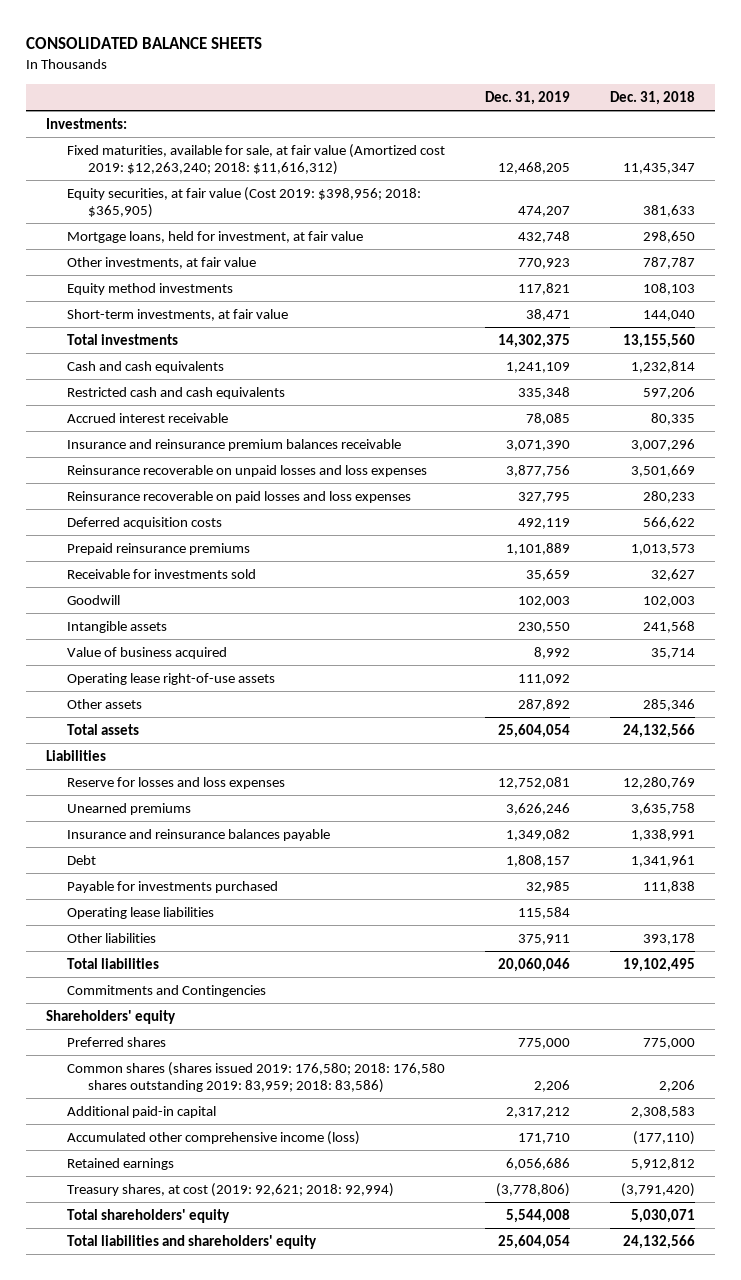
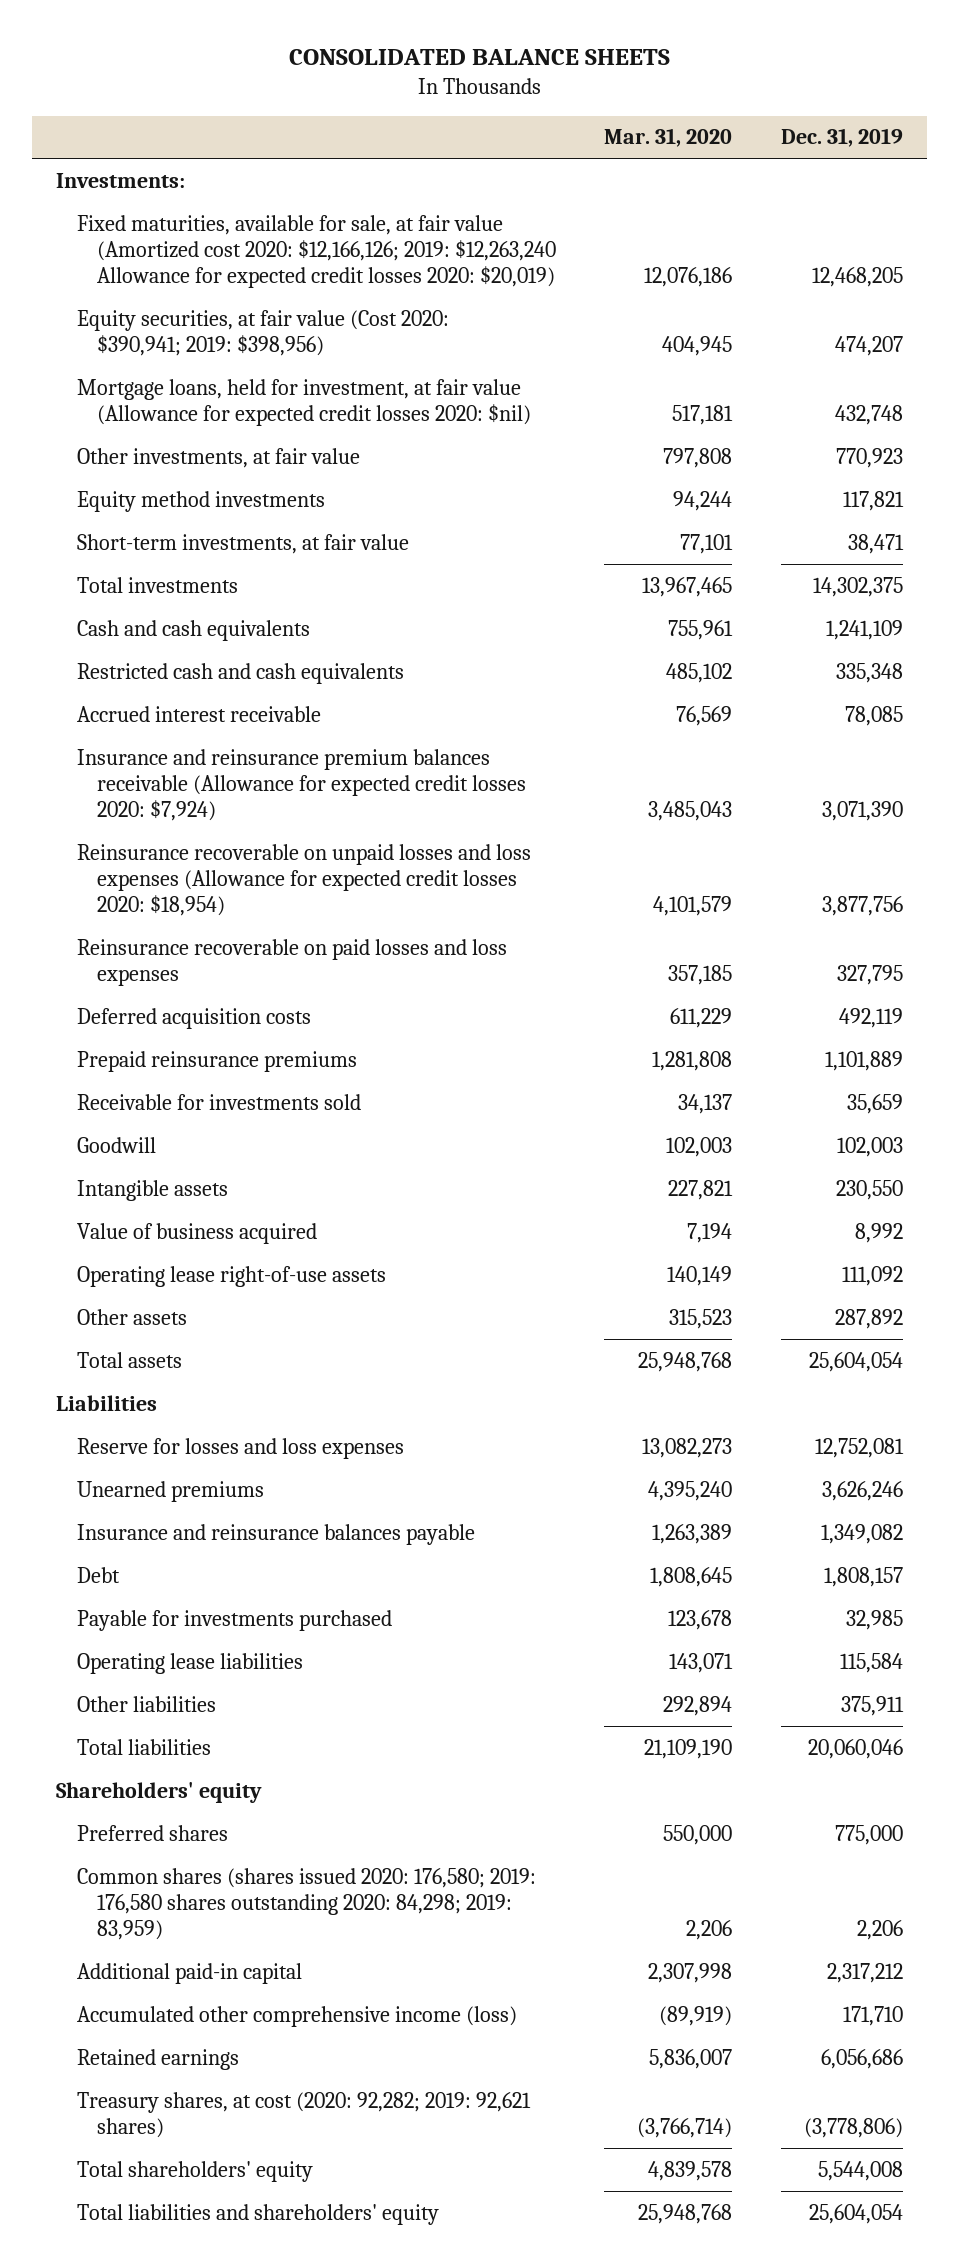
[610,90,696,105] Dec. 31, 2018 -> none
none -> [604,128,733,148] Mar. 31, 2020
[66,143,445,176] Fixed maturities, available for sale, at fair value (Amortized cost 2019: $12,263,240; 2018: $11,616,312) -> [76,214,556,289] Fixed maturities, available for sale, at fair value (Amortized cost 2020: $12,166,126; 2019: $12,263,240 Allowance for expected credit losses 2020: $20,019)
[66,186,421,219] Equity securities, at fair value (Cost 2019: $398,956; 2018: $365,905) -> [76,309,449,356] Equity securities, at fair value (Cost 2020: $390,941; 2019: $398,956)
[66,230,363,243] Mortgage loans, held for investment, at fair value -> [76,378,531,426] Mortgage loans, held for investment, at fair value (Allowance for expected credit losses 2020: $nil)
[66,438,401,451] Insurance and reinsurance premium balances receivable -> [76,748,526,822] Insurance and reinsurance premium balances receivable (Allowance for expected credit losses 2020: $7,924)
[66,464,427,477] Reinsurance recoverable on unpaid losses and loss expenses -> [76,843,531,917] Reinsurance recoverable on unpaid losses and loss expenses (Allowance for expected credit losses 2020: $18,954)
[66,984,266,997] Commitments and Contingencies -> none
[66,1061,445,1094] Common shares (shares issued 2019: 176,580; 2018: 176,580 shares outstanding 2019: 83,959; 2018: 83,586) -> [76,1867,536,1941] Common shares (shares issued 2020: 176,580; 2019: 176,580 shares outstanding 2020: 84,298; 2019: 83,959)
[66,1182,394,1197] Treasury shares, at cost (2019: 92,621; 2018: 92,994) -> [76,2091,531,2138] Treasury shares, at cost (2020: 92,282; 2019: 92,621 shares)

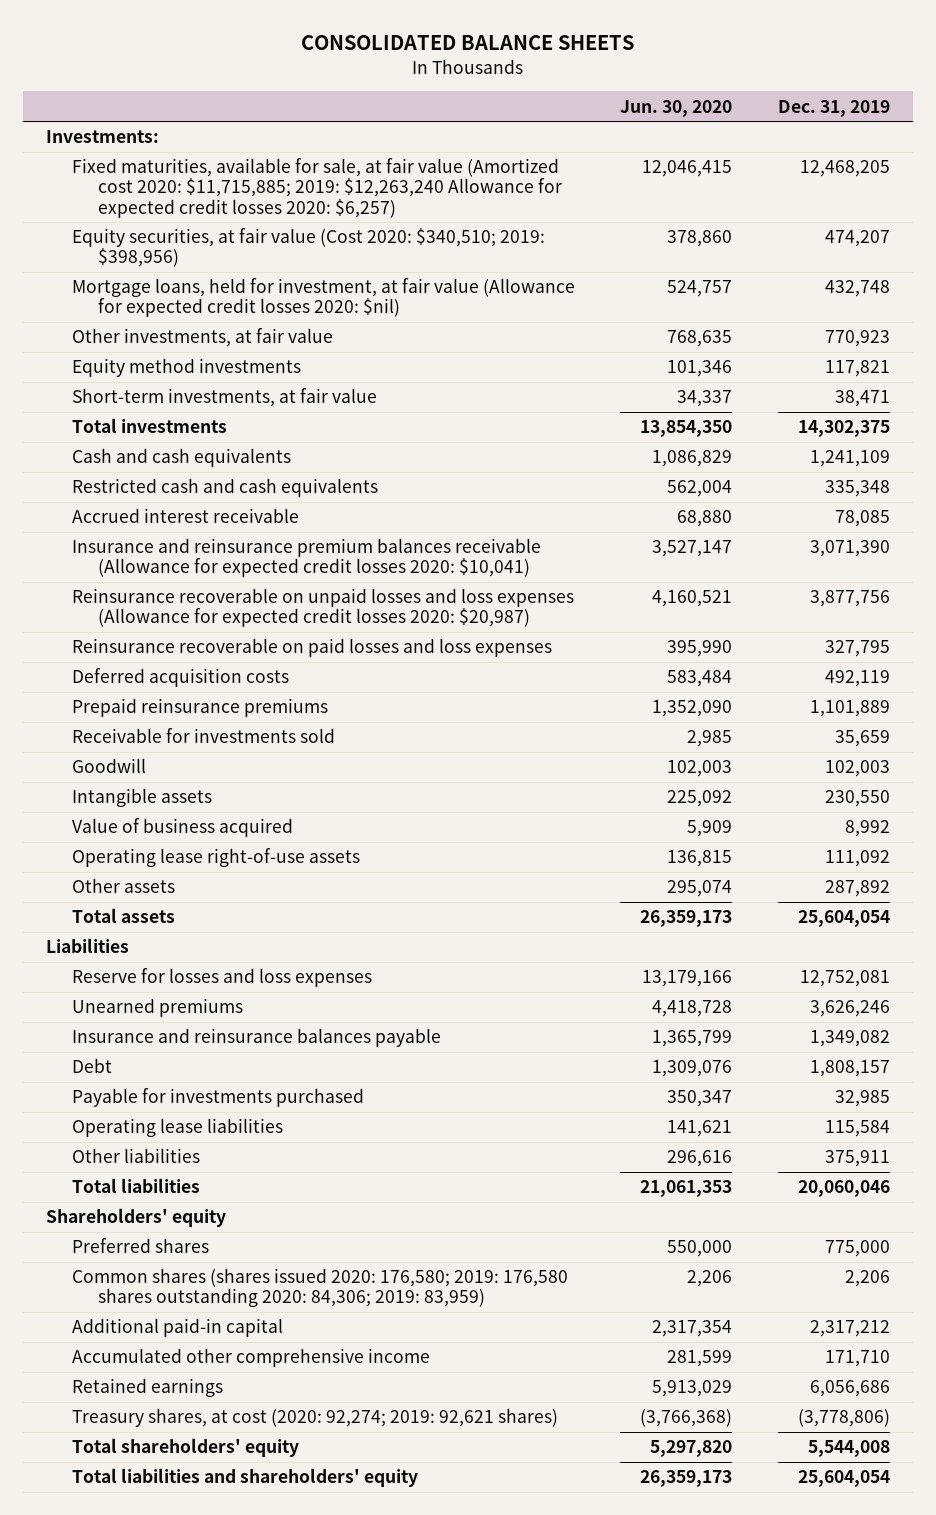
[604,128,733,148] Mar. 31, 2020 -> none
none -> [620,99,733,117] Jun. 30, 2020
[76,214,556,289] Fixed maturities, available for sale, at fair value (Amortized cost 2020: $12,166,126; 2019: $12,263,240 Allowance for expected credit losses 2020: $20,019) -> [71,158,563,218] Fixed maturities, available for sale, at fair value (Amortized cost 2020: $11,715,885; 2019: $12,263,240 Allowance for expected credit losses 2020: $6,257)
[76,309,449,356] Equity securities, at fair value (Cost 2020: $390,941; 2019: $398,956) -> [71,228,545,268] Equity securities, at fair value (Cost 2020: $340,510; 2019: $398,956)
[76,748,526,822] Insurance and reinsurance premium balances receivable (Allowance for expected credit losses 2020: $7,924) -> [71,538,541,578] Insurance and reinsurance premium balances receivable (Allowance for expected credit losses 2020: $10,041)
[76,843,531,917] Reinsurance recoverable on unpaid losses and loss expenses (Allowance for expected credit losses 2020: $18,954) -> [71,588,574,628] Reinsurance recoverable on unpaid losses and loss expenses (Allowance for expected credit losses 2020: $20,987)
[76,1867,536,1941] Common shares (shares issued 2020: 176,580; 2019: 176,580 shares outstanding 2020: 84,298; 2019: 83,959) -> [71,1268,568,1308] Common shares (shares issued 2020: 176,580; 2019: 176,580 shares outstanding 2020: 84,306; 2019: 83,959)
[76,2005,517,2027] Accumulated other comprehensive income (loss) -> [71,1348,430,1368] Accumulated other comprehensive income
[76,2091,531,2138] Treasury shares, at cost (2020: 92,282; 2019: 92,621 shares) -> [71,1408,558,1428] Treasury shares, at cost (2020: 92,274; 2019: 92,621 shares)

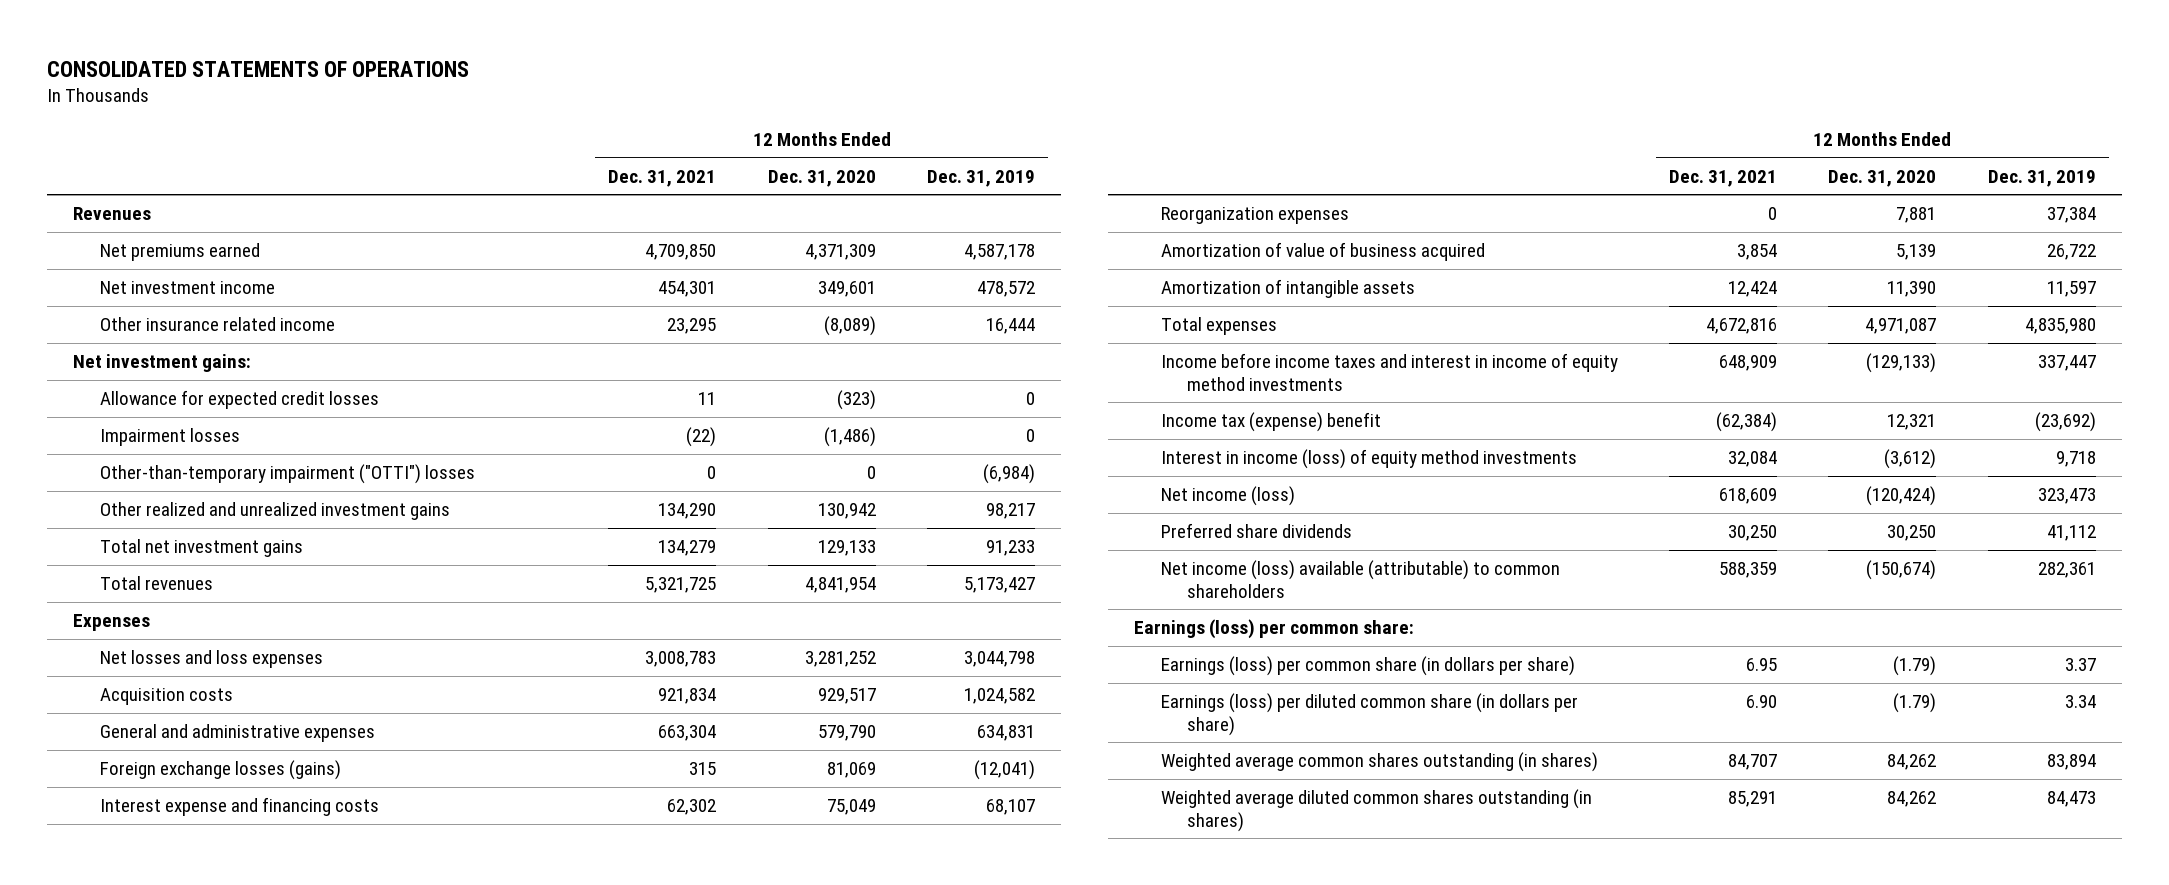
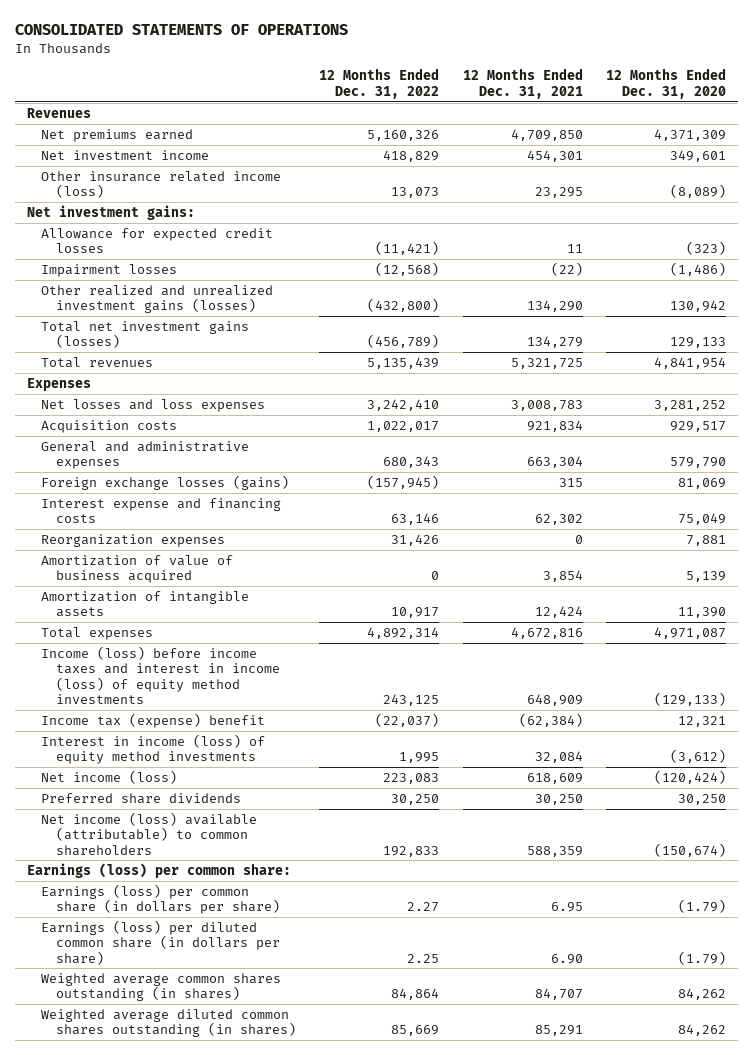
[927,169,1036,187] Dec. 31, 2019 -> none
none -> [319,68,440,99] 12 Months Ended Dec. 31, 2022
[99,316,335,331] Other insurance related income -> [41,170,282,199] Other insurance related income (loss)
[99,463,475,484] Other-than-temporary impairment ("OTTI") losses -> none
[99,501,450,520] Other realized and unrealized investment gains -> [41,284,274,314] Other realized and unrealized investment gains (losses)
[99,538,303,557] Total net investment gains -> [41,320,250,349] Total net investment gains (losses)
[1160,352,1618,391] Income before income taxes and interest in income of equity method investments -> [41,645,280,704] Income (loss) before income taxes and interest in income (loss) of equity method investments

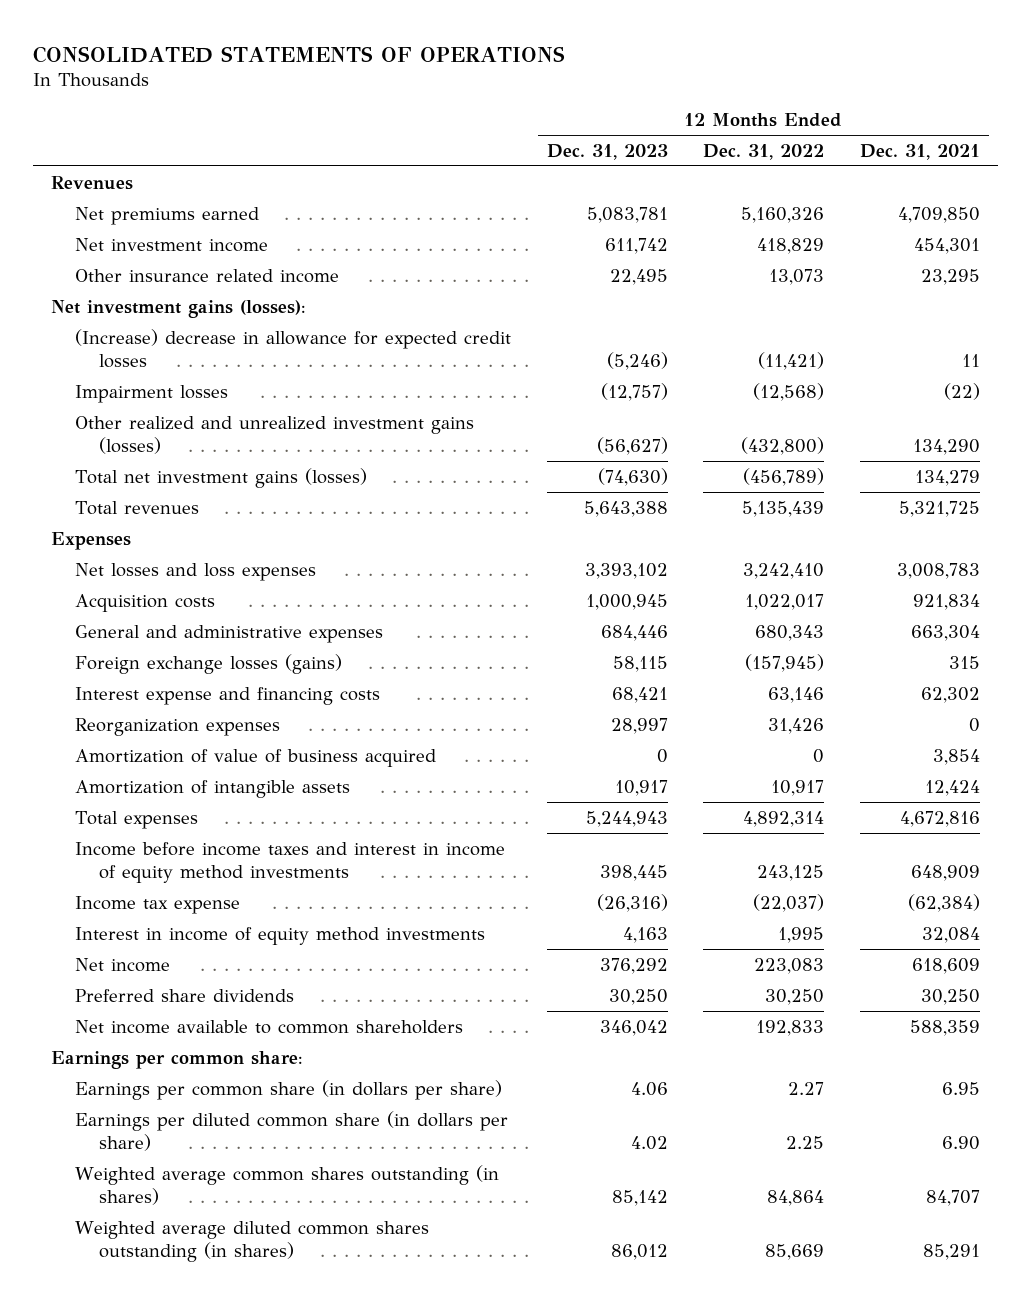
[606,68,727,99] 12 Months Ended Dec. 31, 2020 -> none
none -> [546,143,668,160] Dec. 31, 2023
[41,170,282,199] Other insurance related income (loss) -> [74,268,339,283] Other insurance related income
[26,204,195,220] Net investment gains: -> [50,299,306,318] Net investment gains (losses):
[41,227,274,254] Allowance for expected credit losses -> [74,328,511,368] (Increase) decrease in allowance for expected credit losses
[41,645,280,704] Income (loss) before income taxes and interest in income (loss) of equity method investments -> [74,841,505,883] Income before income taxes and interest in income of equity method investments
[41,712,266,728] Income tax (expense) benefit -> [74,895,240,914] Income tax expense
[41,733,266,765] Interest in income (loss) of equity method investments -> [74,926,485,945] Interest in income of equity method investments
[41,769,178,784] Net income (loss) -> [74,957,170,972] Net income
[41,811,258,856] Net income (loss) available (attributable) to common shareholders -> [74,1019,463,1034] Net income available to common shareholders
[26,862,291,878] Earnings (loss) per common share: -> [50,1050,303,1069] Earnings per common share:
[41,883,280,915] Earnings (loss) per common share (in dollars per share) -> [74,1079,502,1100] Earnings per common share (in dollars per share)
[41,919,280,965] Earnings (loss) per diluted common share (in dollars per share) -> [74,1110,508,1151] Earnings per diluted common share (in dollars per share)

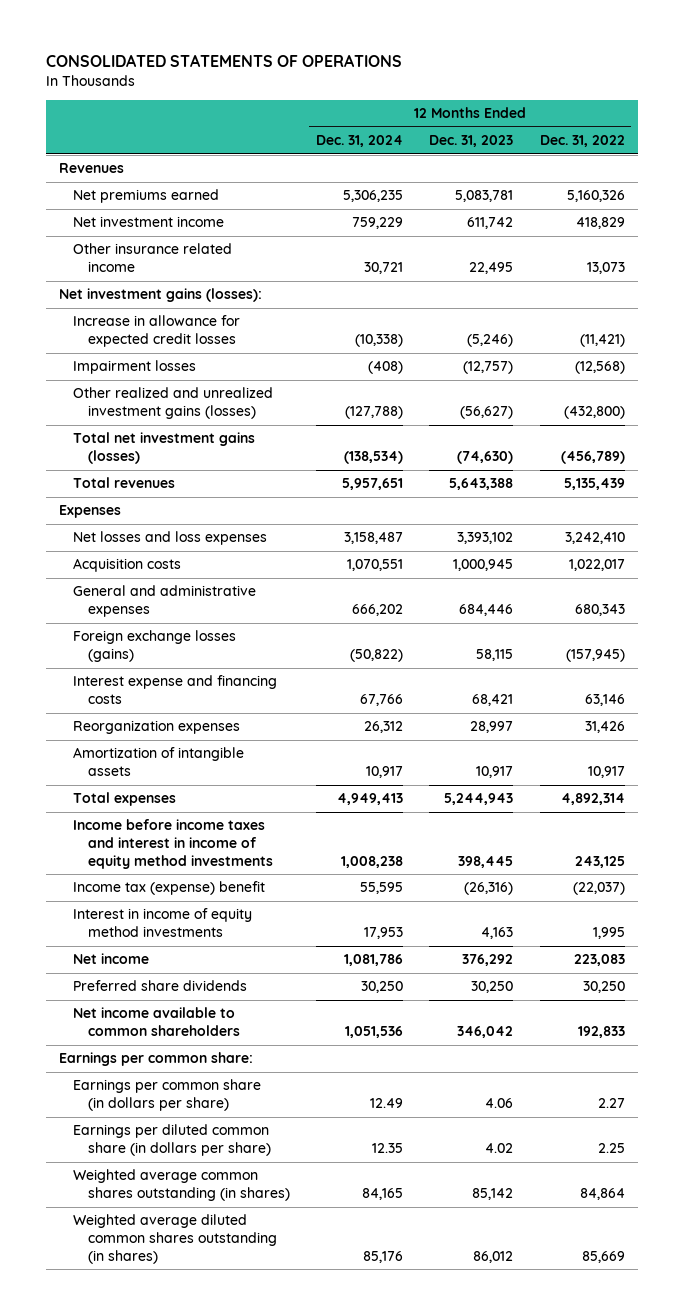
[859,143,980,160] Dec. 31, 2021 -> none
none -> [316,134,404,147] Dec. 31, 2024
[74,328,511,368] (Increase) decrease in allowance for expected credit losses -> [73,315,241,347] Increase in allowance for expected credit losses
[74,748,436,767] Amortization of value of business acquired -> none
[74,895,240,914] Income tax expense -> [73,881,266,896] Income tax (expense) benefit

